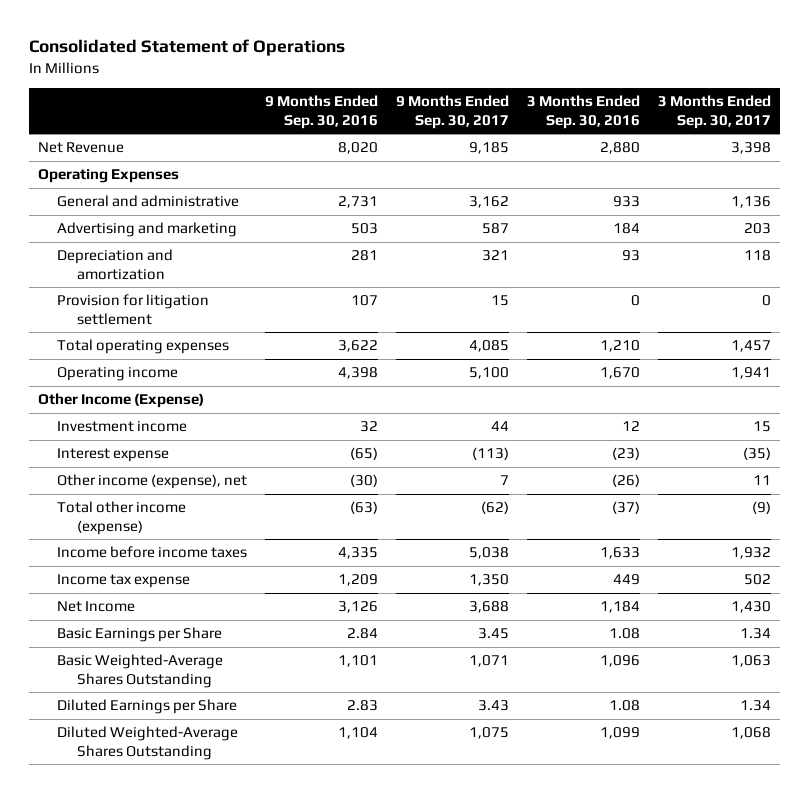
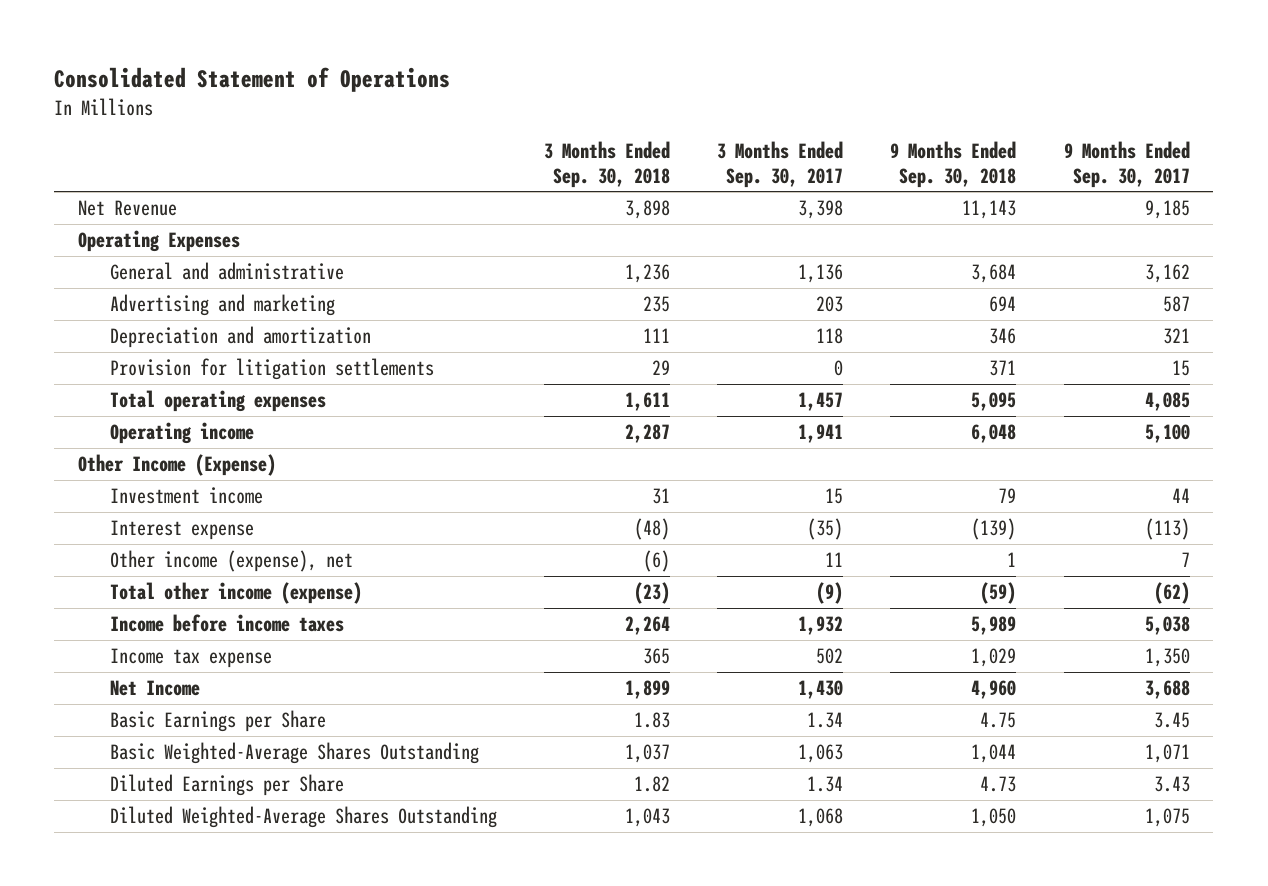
[265,95,379,129] 9 Months Ended Sep. 30, 2016 -> none
[526,95,640,129] 3 Months Ended Sep. 30, 2016 -> none
none -> [544,141,671,188] 3 Months Ended Sep. 30, 2018
none -> [890,141,1017,188] 9 Months Ended Sep. 30, 2018
[57,294,210,325] Provision for litigation settlement -> [109,358,434,381] Provision for litigation settlements

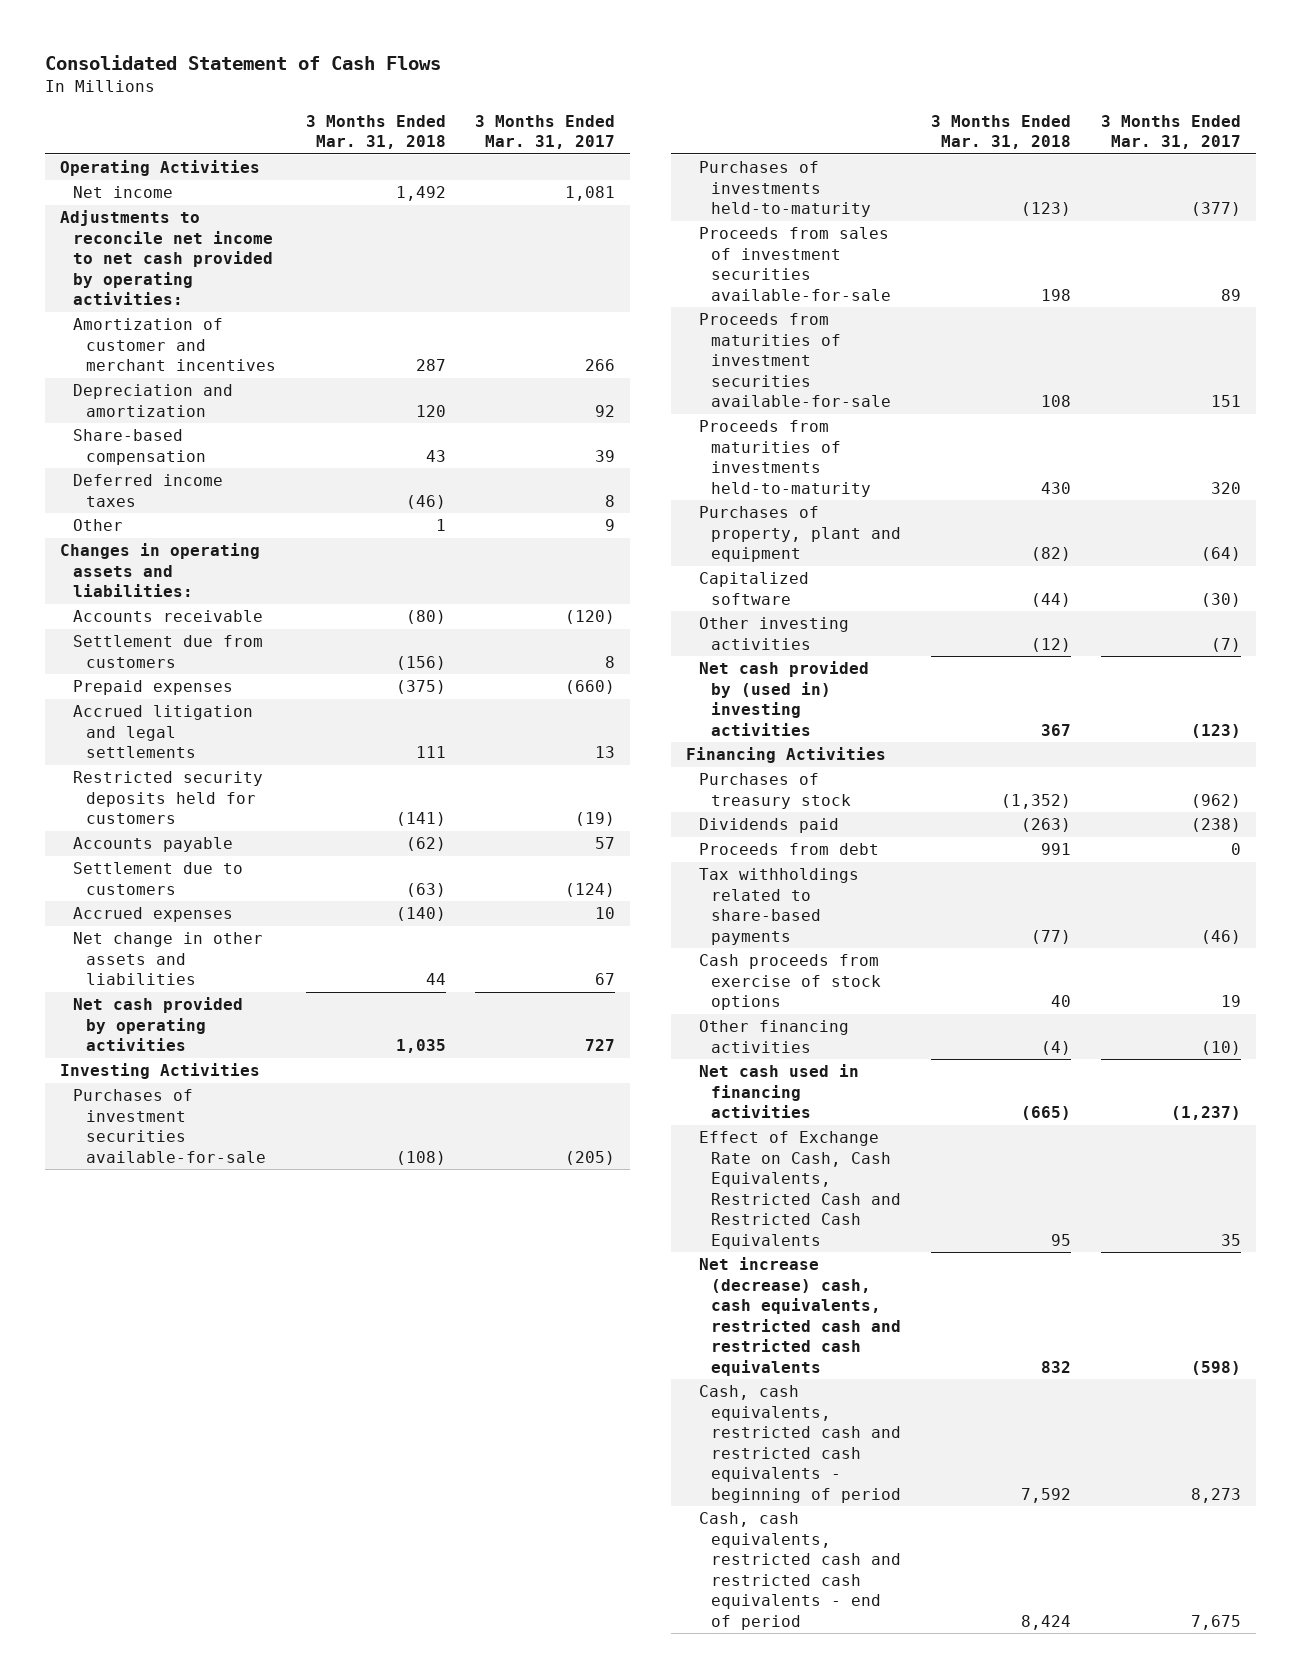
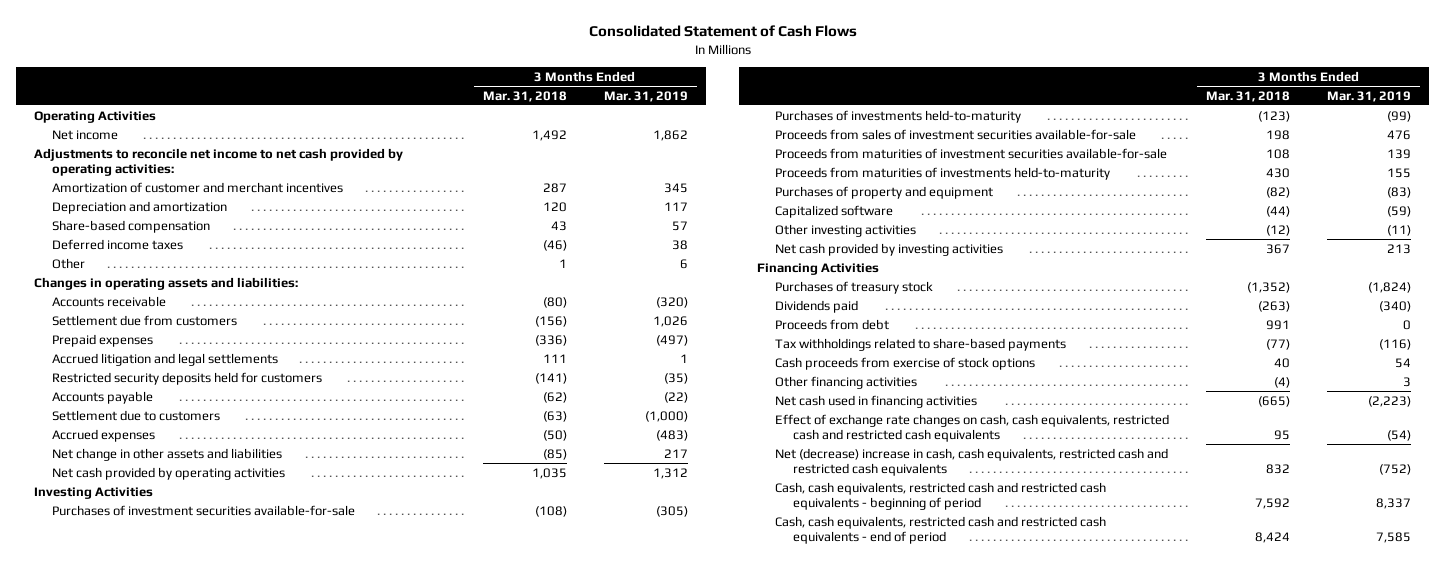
[475,114,616,150] 3 Months Ended Mar. 31, 2017 -> none
none -> [603,90,688,102] Mar. 31, 2019
[395,680,446,695] (375) -> [534,334,567,346] (336)
[395,907,446,922] (140) -> [542,429,567,441] (50)
[425,973,446,986] 44 -> [542,448,567,460] (85)
[698,506,902,563] Purchases of property, plant and equipment -> [775,185,994,199] Purchases of property and equipment
[698,661,869,736] Net cash provided by (used in) investing activities -> [775,242,1004,256] Net cash provided by investing activities
[698,1131,902,1249] Effect of Exchange Rate on Cash, Cash Equivalents, Restricted Cash and Restricted Cash Equivalents -> [775,413,1170,443] Effect of exchange rate changes on cash, cash equivalents, restricted cash and restricted cash equivalents
[698,1257,902,1376] Net increase (decrease) cash, cash equivalents, restricted cash and restricted cash equivalents -> [775,447,1169,477] Net (decrease) increase in cash, cash equivalents, restricted cash and restricted cash equivalents

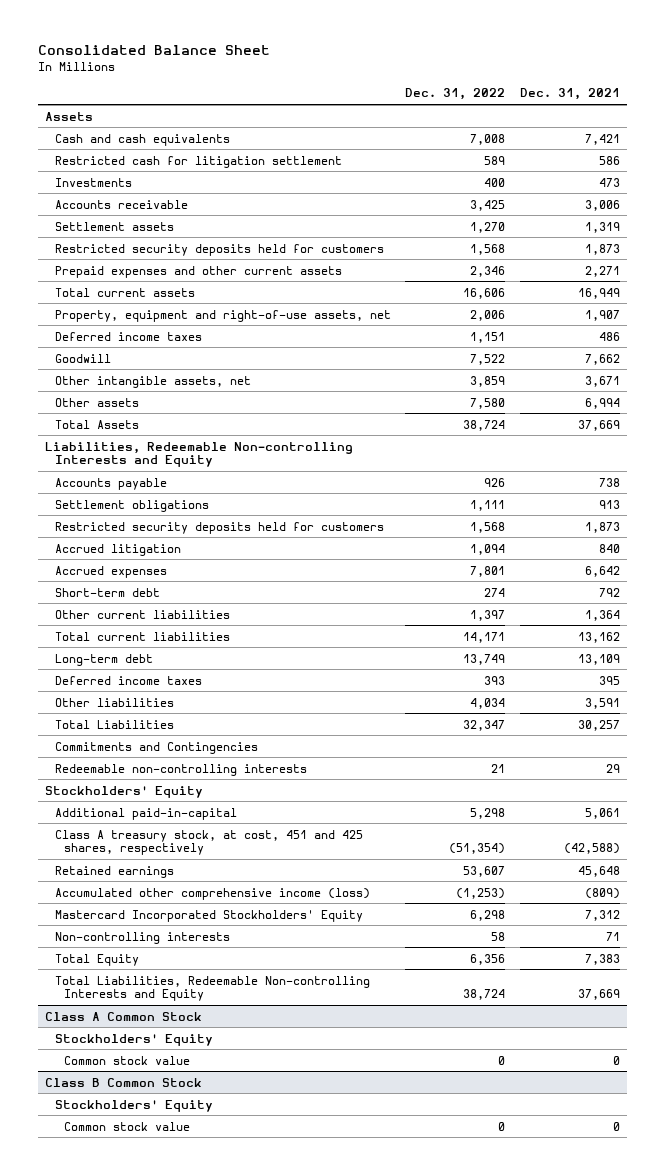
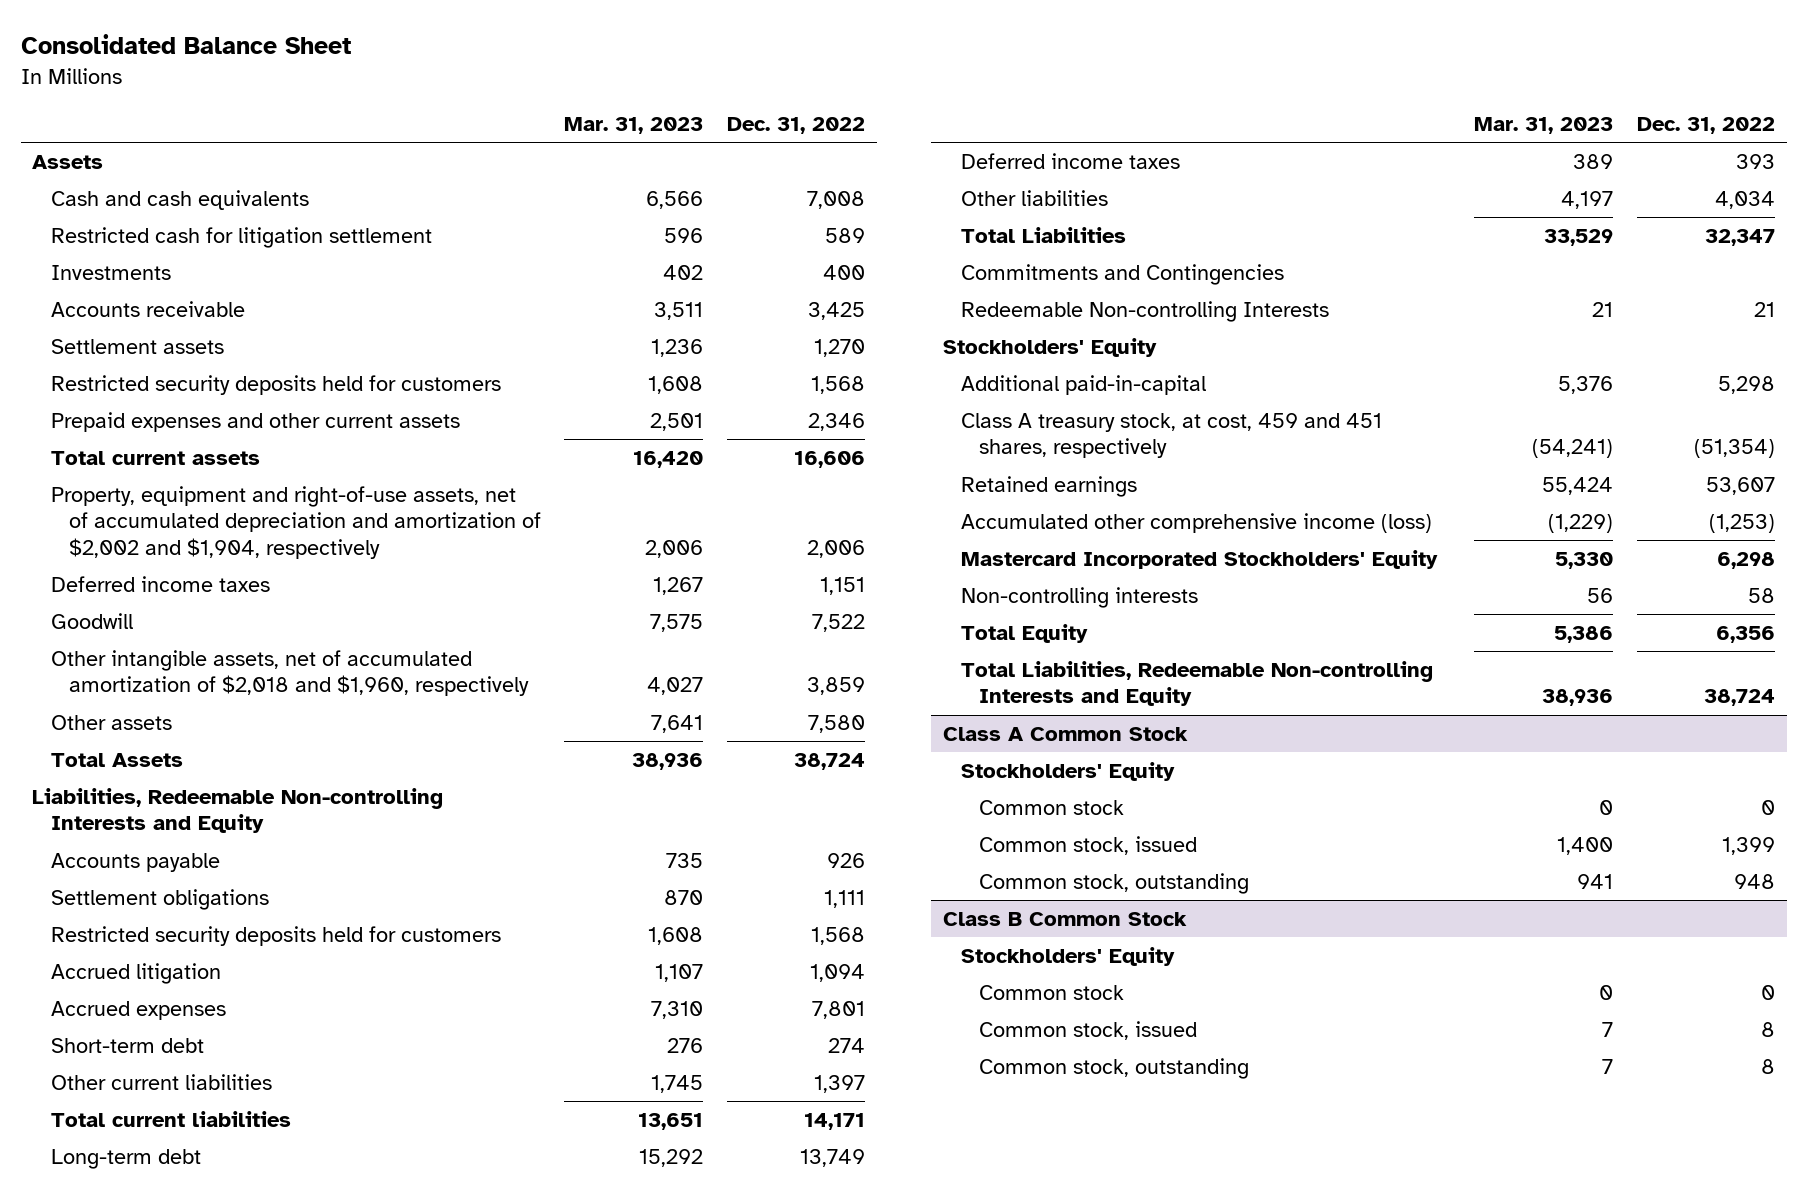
[519,88,620,101] Dec. 31, 2021 -> none
none -> [564,117,704,135] Mar. 31, 2023
[54,309,391,322] Property, equipment and right-of-use assets, net -> [50,485,541,560] Property, equipment and right-of-use assets, net of accumulated depreciation and amortization of $2,002 and $1,904, respectively
[54,375,251,388] Other intangible assets, net -> [50,649,529,697] Other intangible assets, net of accumulated amortization of $2,018 and $1,960, respectively
[54,763,307,776] Redeemable non-controlling interests -> [960,300,1329,322] Redeemable Non-controlling Interests
[54,829,363,856] Class A treasury stock, at cost, 451 and 425 shares, respectively -> [960,412,1382,459] Class A treasury stock, at cost, 459 and 451 shares, respectively
[64,1055,191,1065] Common stock value -> [978,799,1124,815] Common stock
none -> [978,835,1197,855] Common stock, issued
none -> [978,872,1249,894] Common stock, outstanding
[64,1121,191,1131] Common stock value -> [978,984,1124,1000] Common stock
none -> [978,1020,1197,1040] Common stock, issued
none -> [978,1057,1249,1079] Common stock, outstanding

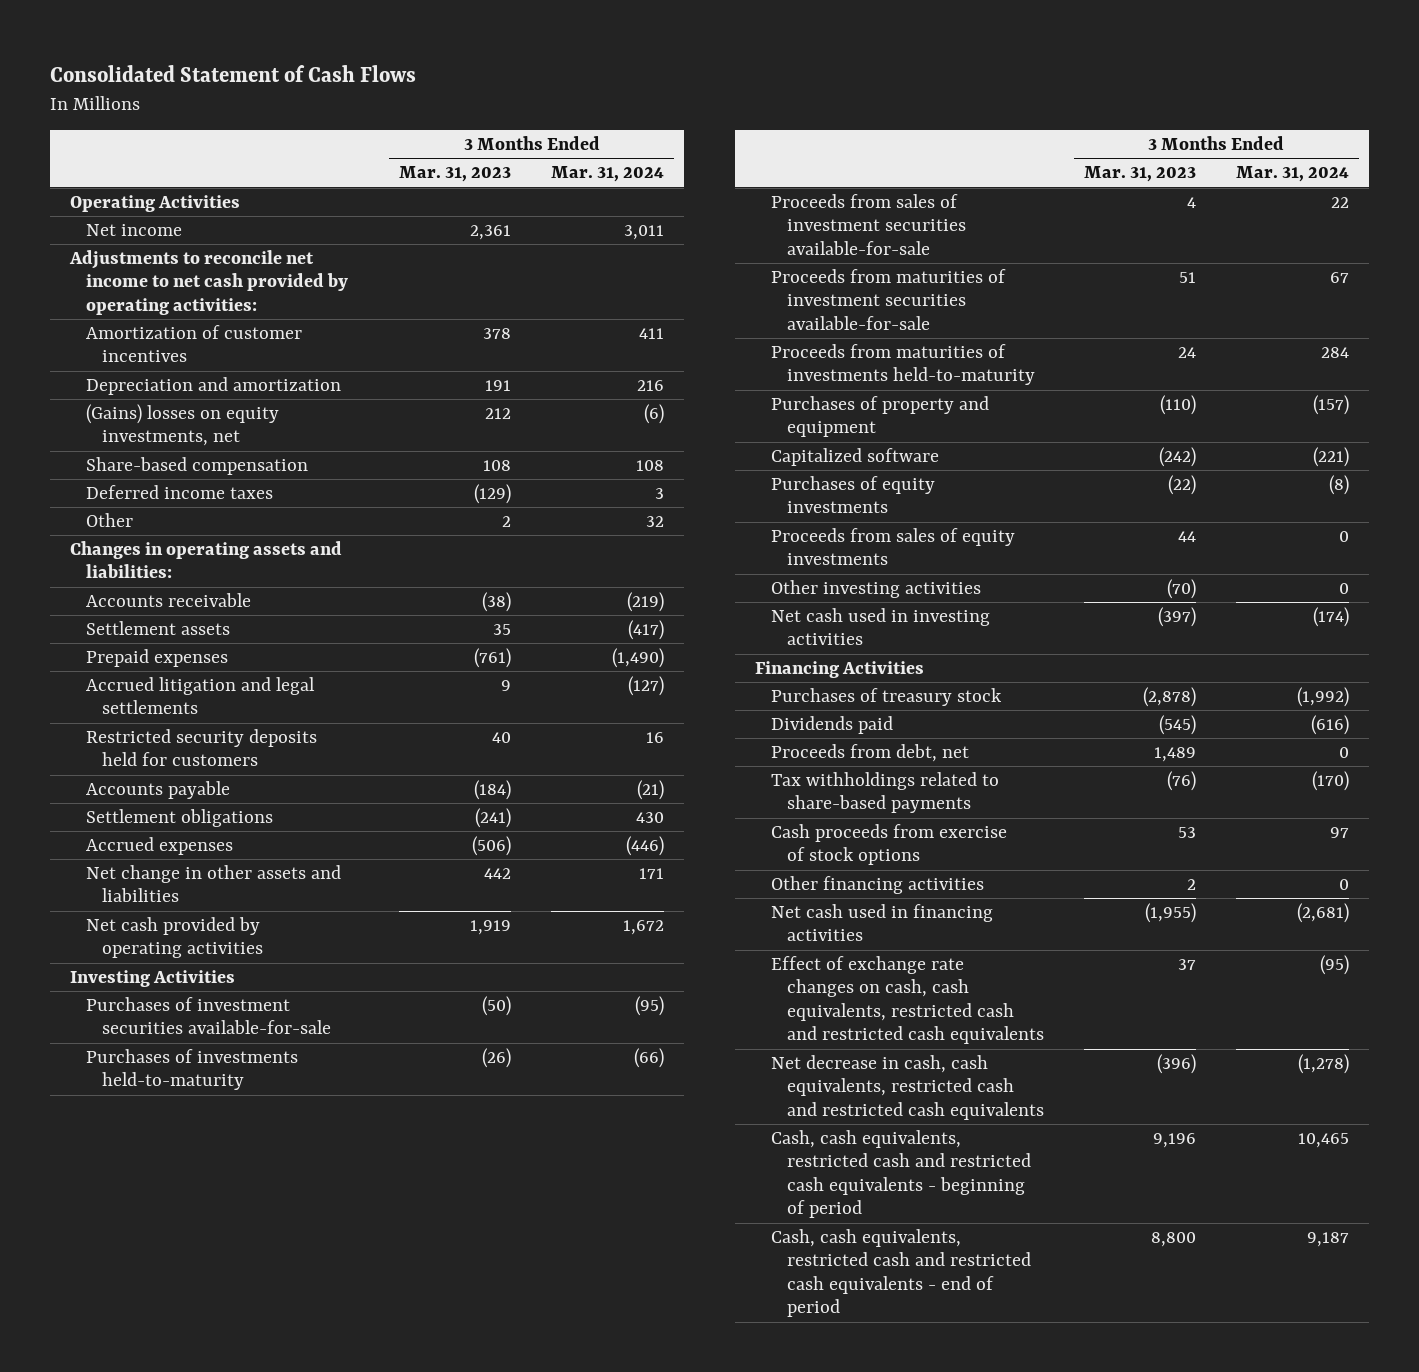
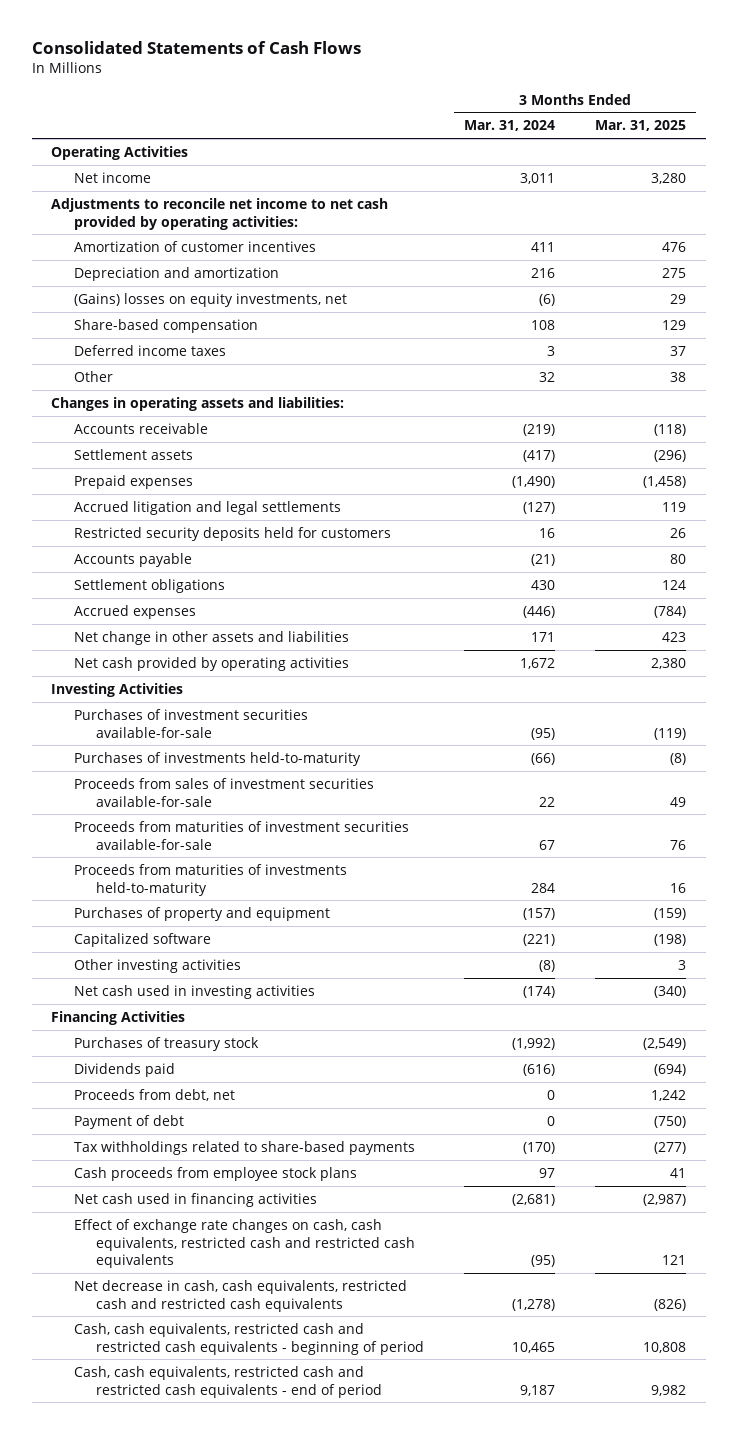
[50,65,417,83] Consolidated Statement of Cash Flows -> [31,40,361,54] Consolidated Statements of Cash Flows
[399,166,512,183] Mar. 31, 2023 -> none
none -> [595,120,687,132] Mar. 31, 2025
[770,476,935,514] Purchases of equity investments -> none
[770,528,1015,566] Proceeds from sales of equity investments -> none
[1338,583,1349,595] 0 -> [539,959,556,972] (8)
none -> [73,1114,184,1129] Payment of debt
[770,876,984,895] Other financing activities -> none
[770,824,1007,866] Cash proceeds from exercise of stock options -> [73,1166,357,1181] Cash proceeds from employee stock plans

